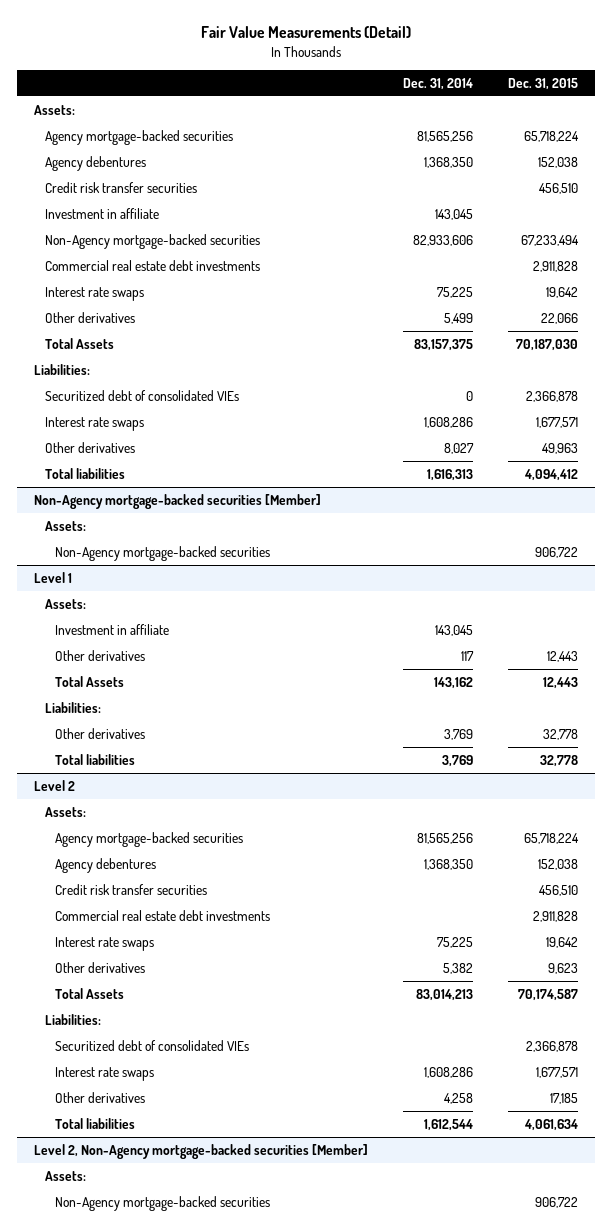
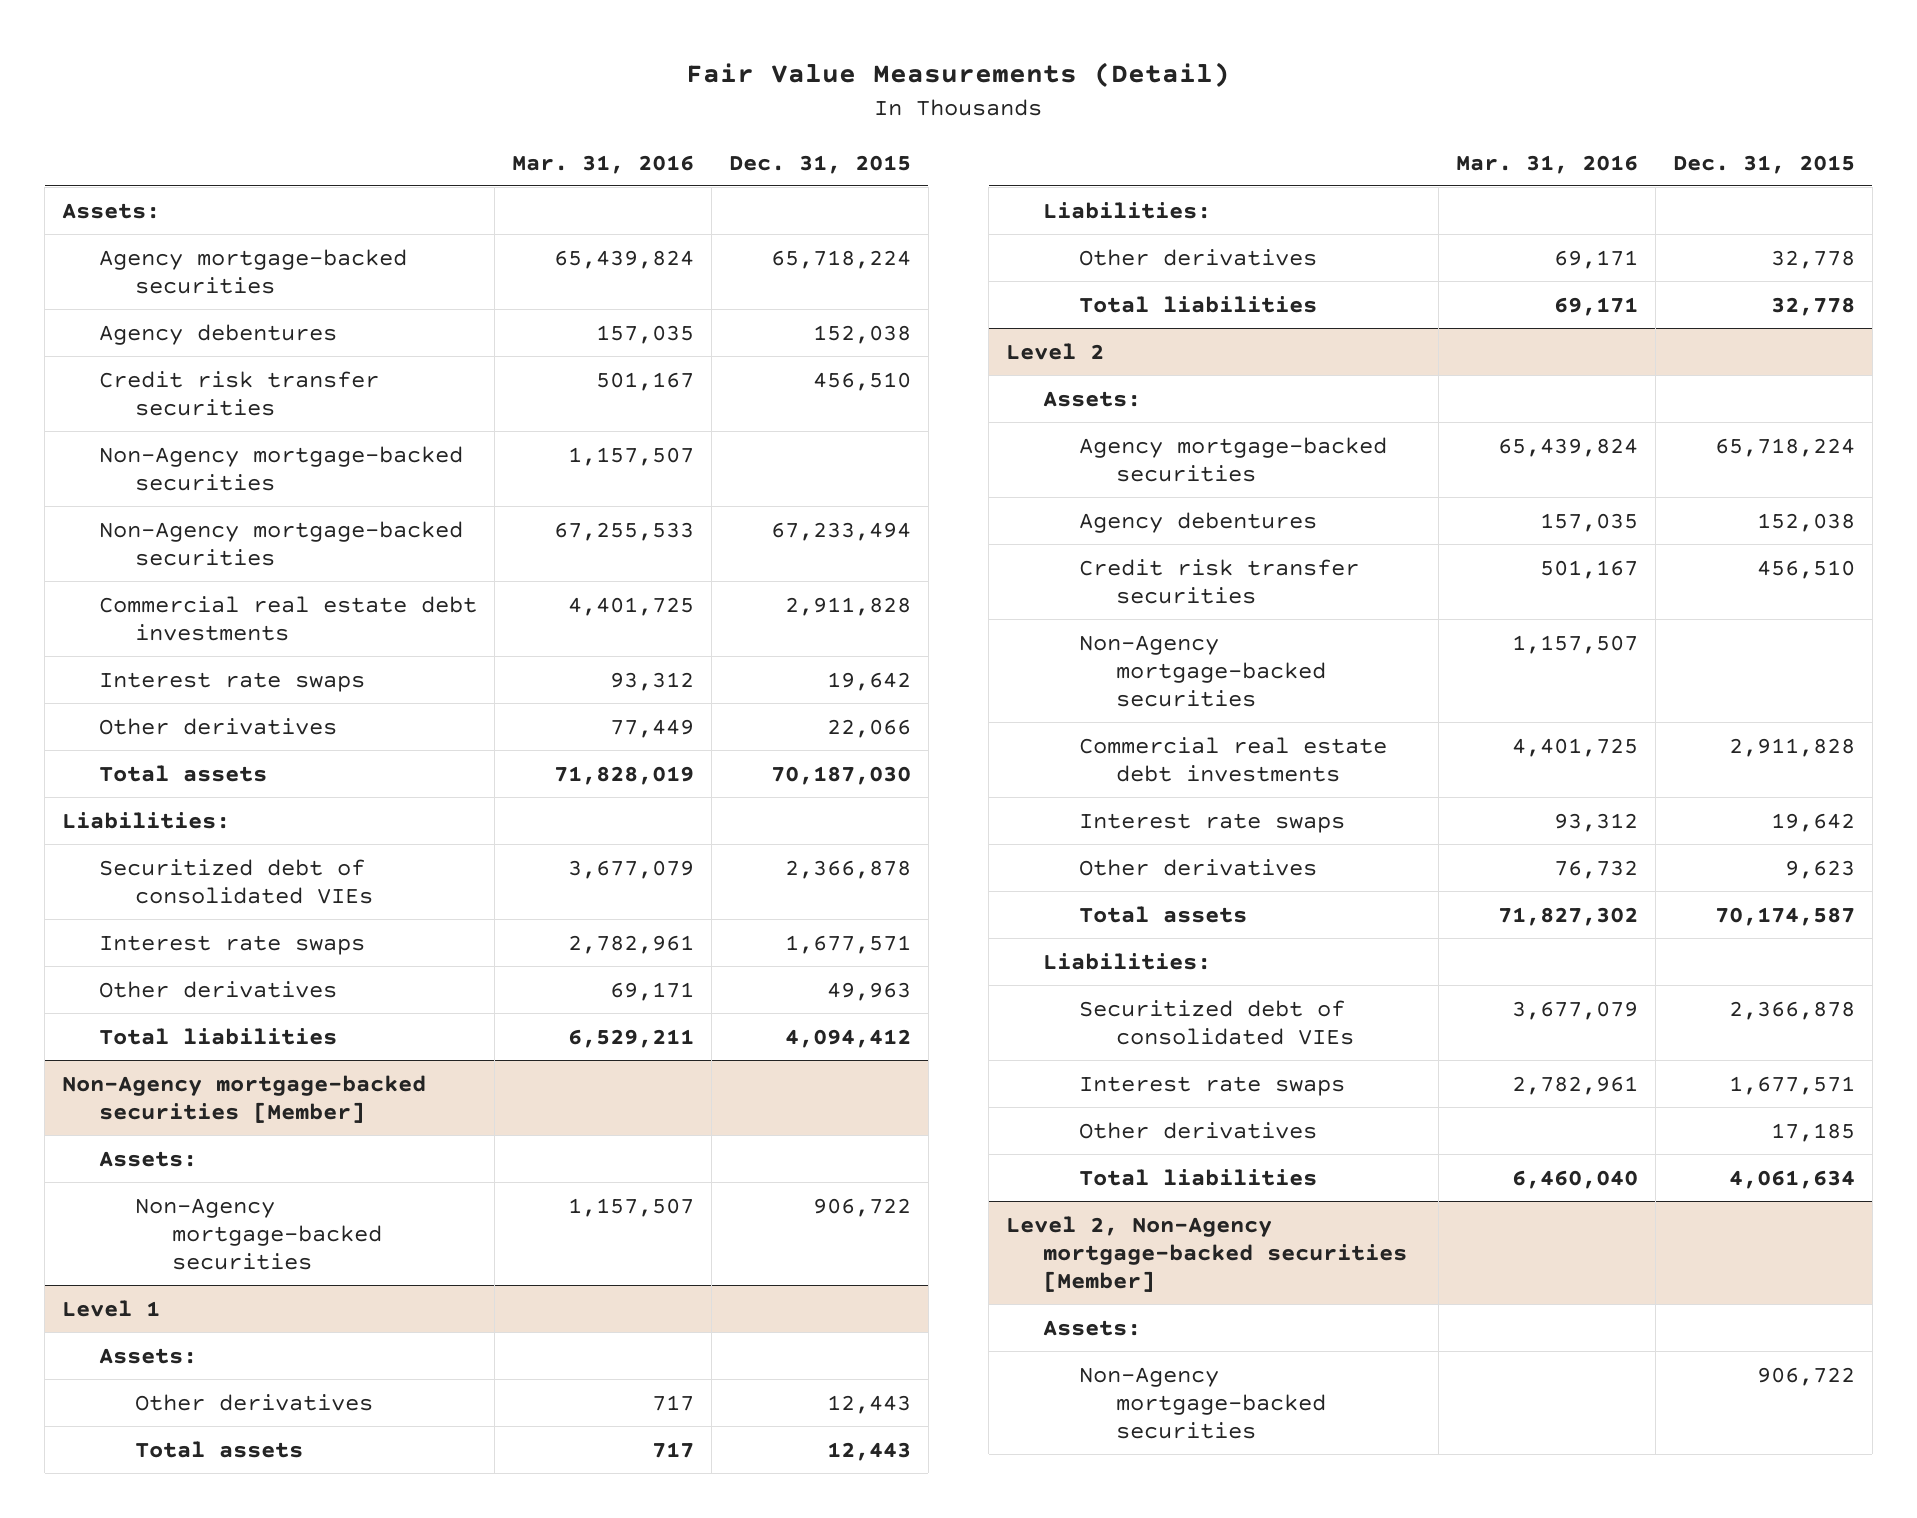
[403,78,474,91] Dec. 31, 2014 -> none
none -> [511,154,694,174] Mar. 31, 2016
[44,207,159,219] Investment in affiliate -> none
none -> [98,445,463,491] Non-Agency mortgage-backed securities
[44,337,114,349] Total Assets -> [98,764,267,782] Total assets
[54,623,169,635] Investment in affiliate -> none
[54,675,124,687] Total Assets -> [135,1440,304,1458] Total assets
none -> [1079,634,1326,707] Non-Agency mortgage-backed securities
[54,987,124,999] Total Assets -> [1079,905,1248,923] Total assets

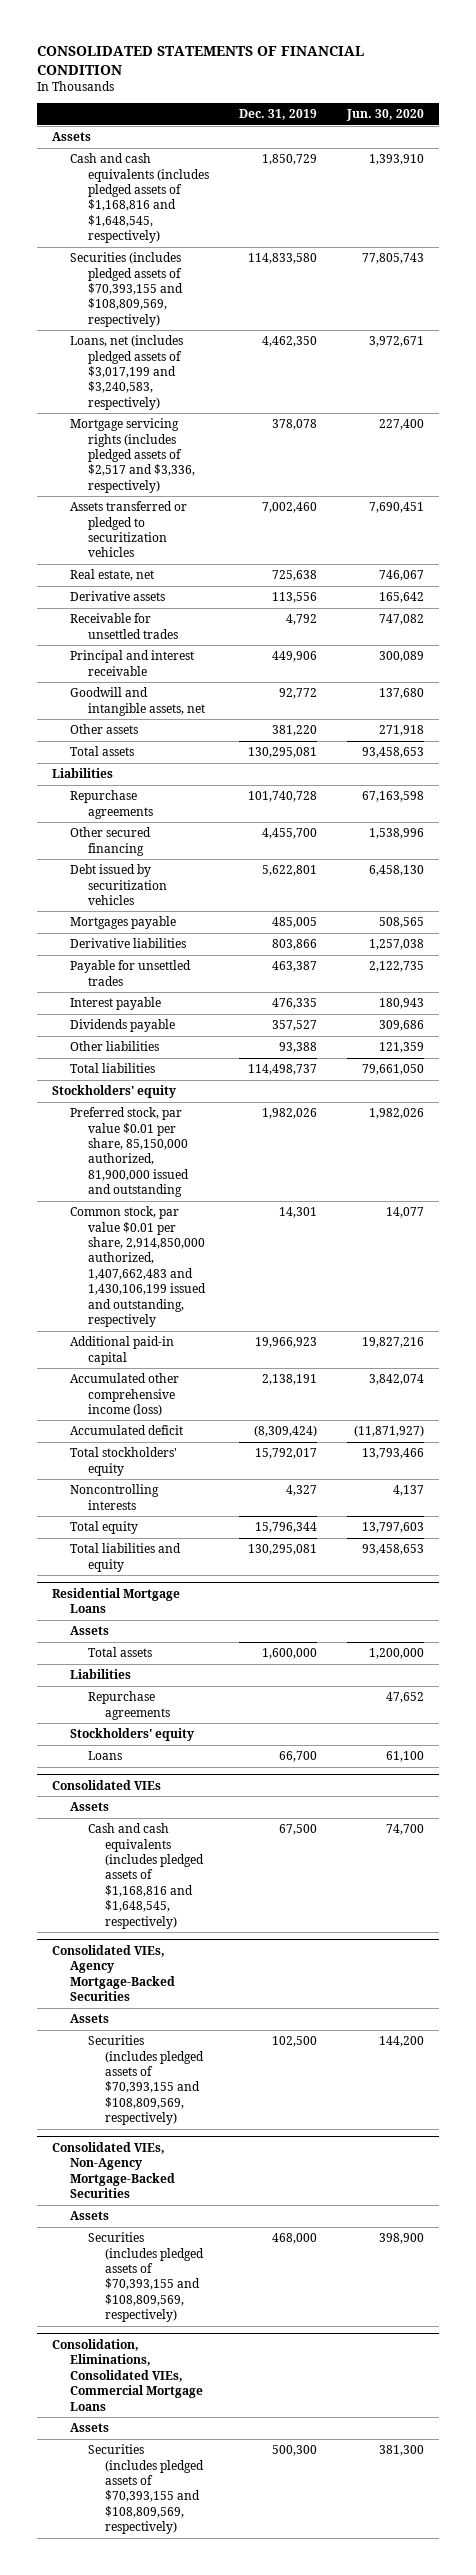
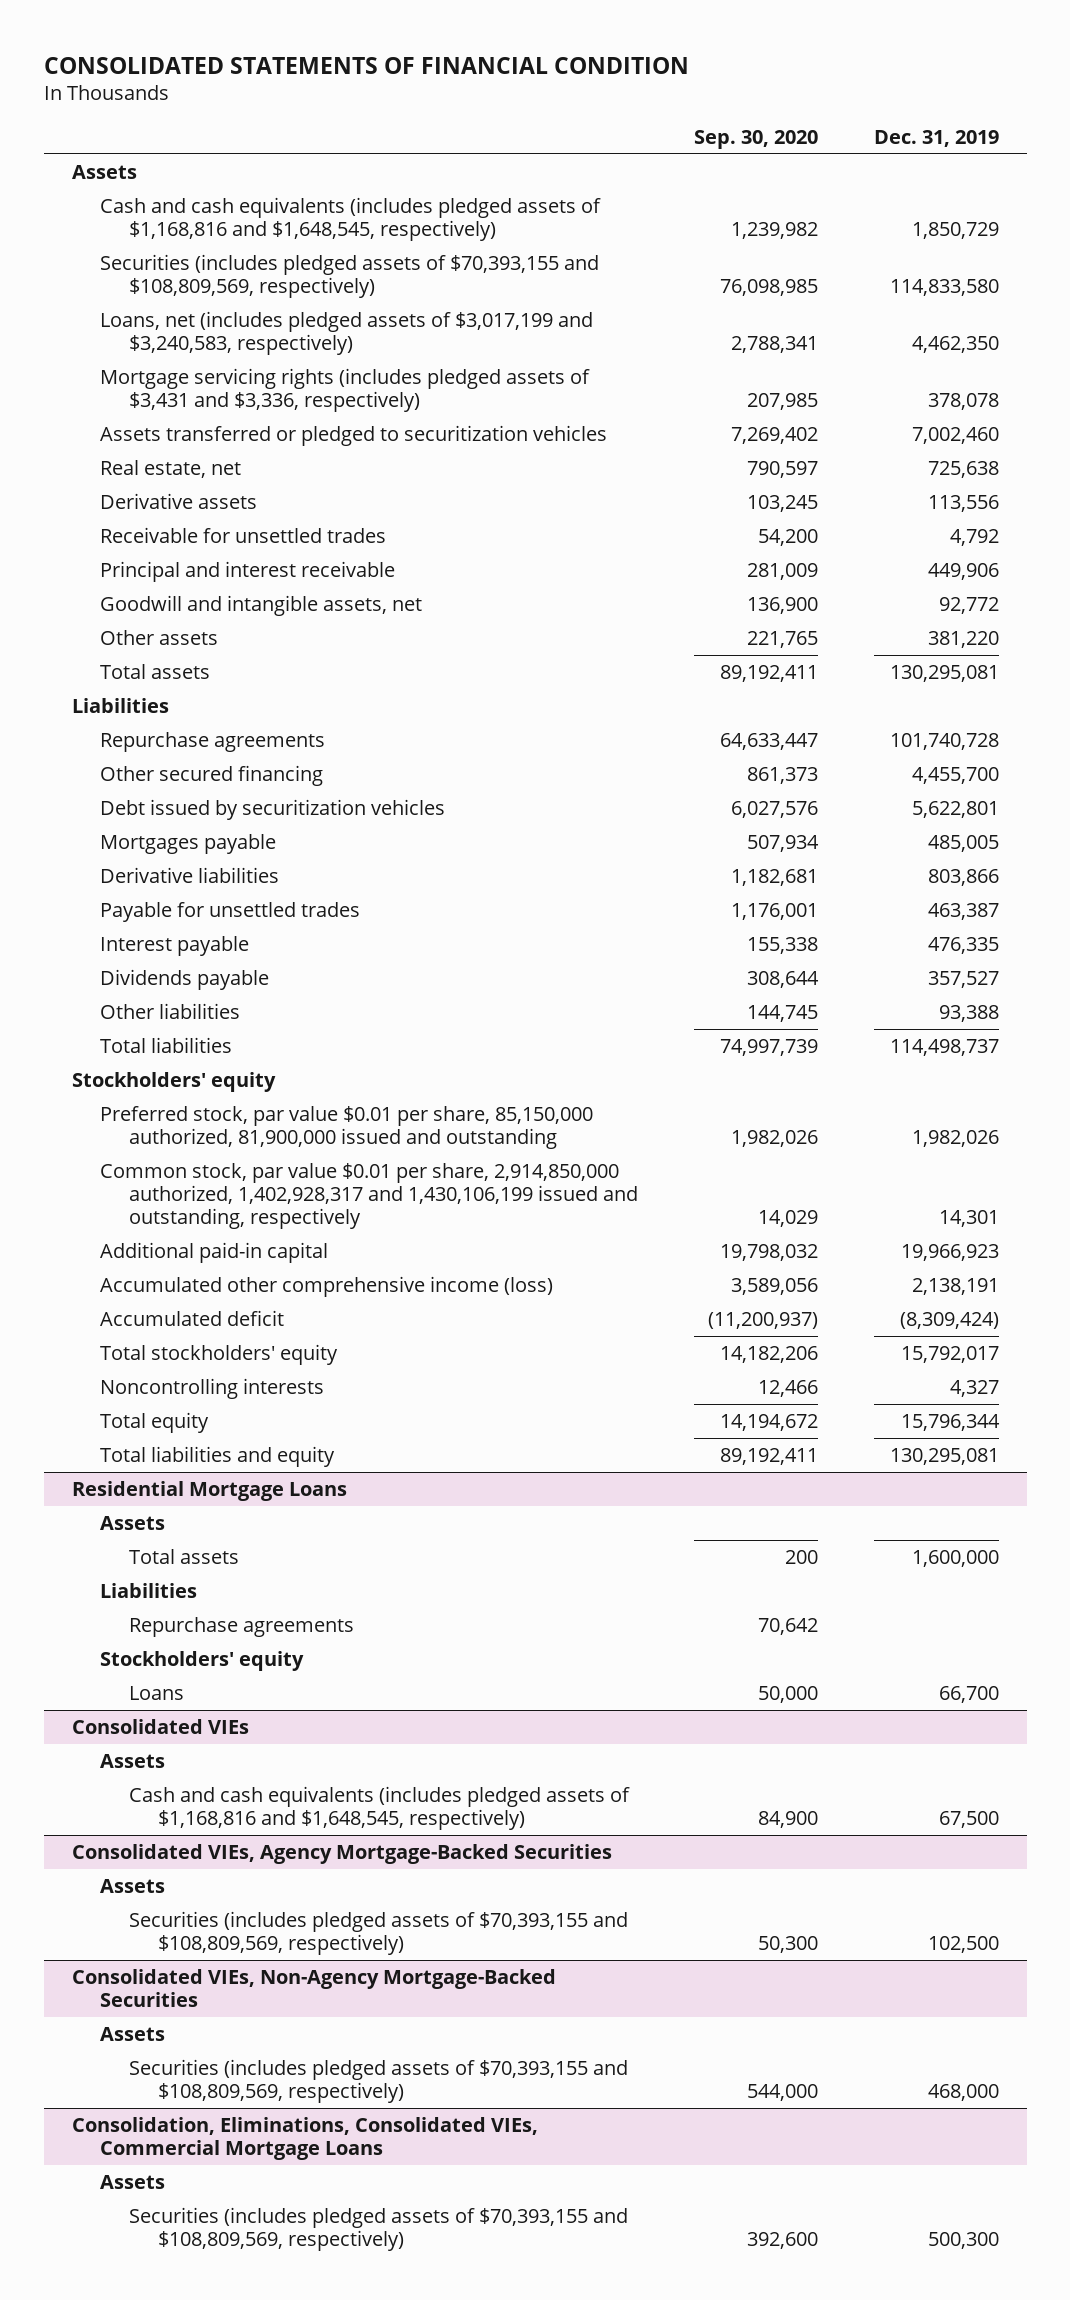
[346,109,425,122] Jun. 30, 2020 -> none
none -> [693,129,818,149] Sep. 30, 2020
[69,418,195,493] Mortgage servicing rights (includes pledged assets of $2,517 and $3,336, respectively) -> [100,368,591,412] Mortgage servicing rights (includes pledged assets of $3,431 and $3,336, respectively)
[69,1206,206,1328] Common stock, par value $0.01 per share, 2,914,850,000 authorized, 1,407,662,483 and 1,430,106,199 issued and outstanding, respectively -> [100,1163,639,1229] Common stock, par value $0.01 per share, 2,914,850,000 authorized, 1,402,928,317 and 1,430,106,199 issued and outstanding, respectively

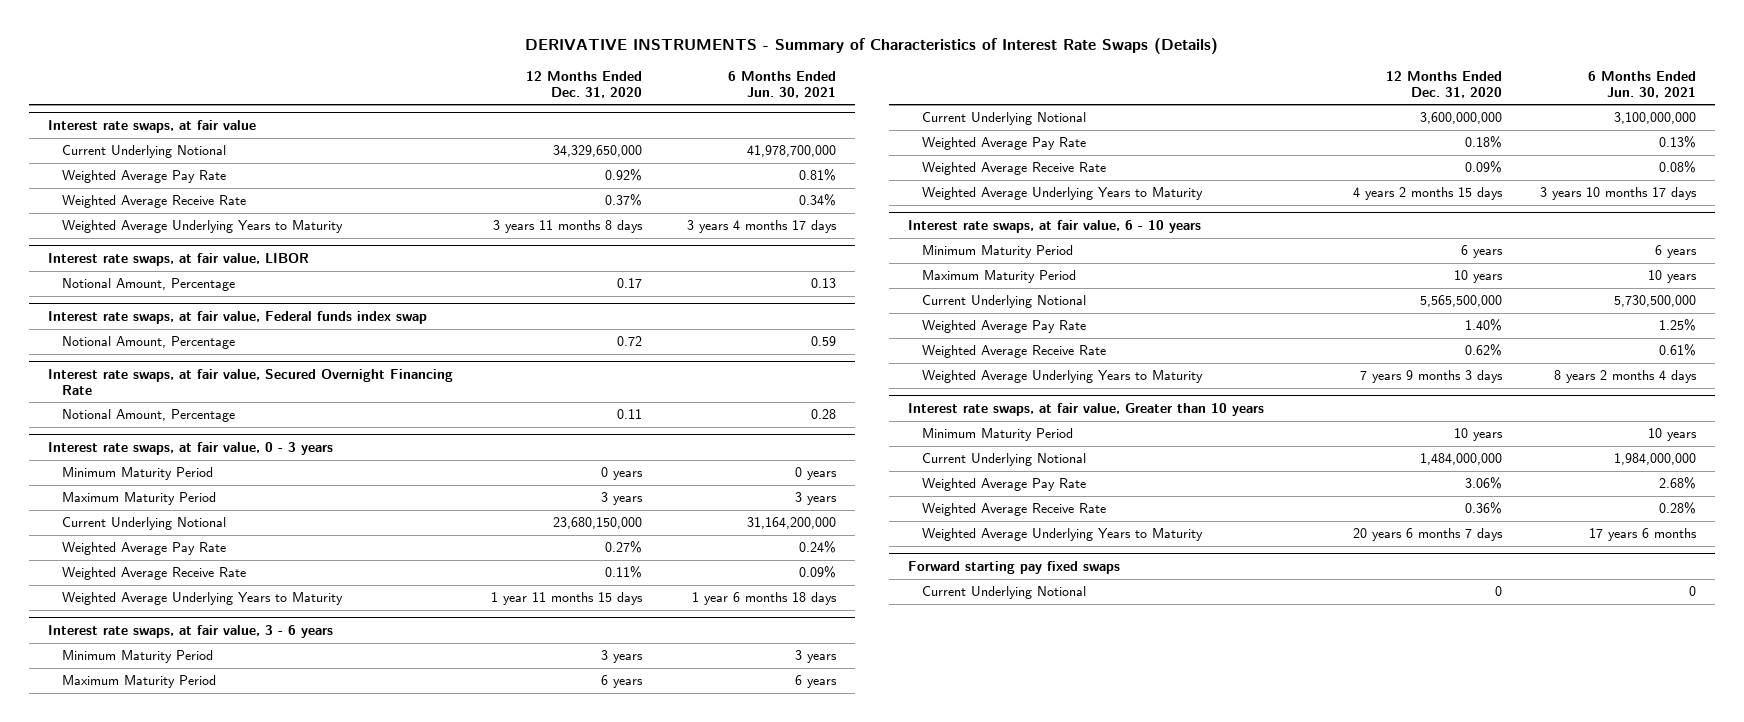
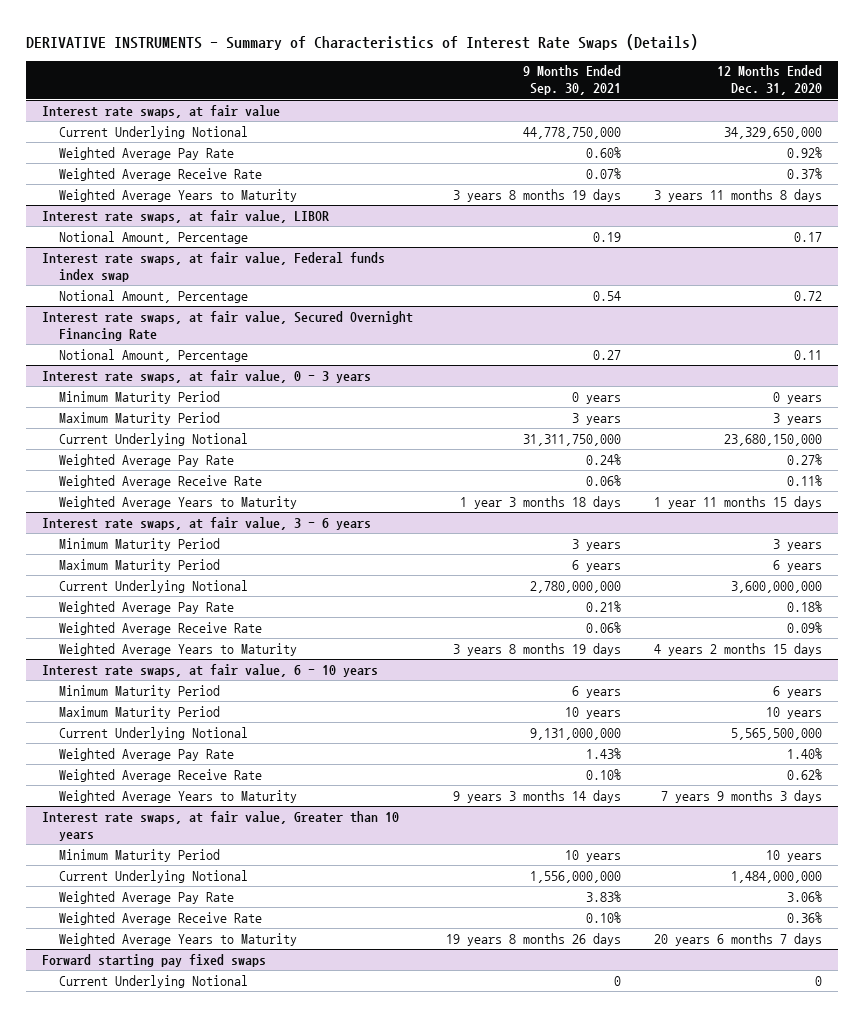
[728,70,837,98] 6 Months Ended Jun. 30, 2021 -> none
none -> [522,65,621,96] 9 Months Ended Sep. 30, 2021
[62,220,344,234] Weighted Average Underlying Years to Maturity -> [59,188,298,202] Weighted Average Years to Maturity
[62,592,344,606] Weighted Average Underlying Years to Maturity -> [59,495,298,509] Weighted Average Years to Maturity
[921,187,1203,201] Weighted Average Underlying Years to Maturity -> [59,642,298,656] Weighted Average Years to Maturity
[921,370,1203,384] Weighted Average Underlying Years to Maturity -> [59,789,298,803] Weighted Average Years to Maturity
[921,528,1203,542] Weighted Average Underlying Years to Maturity -> [59,932,298,946] Weighted Average Years to Maturity

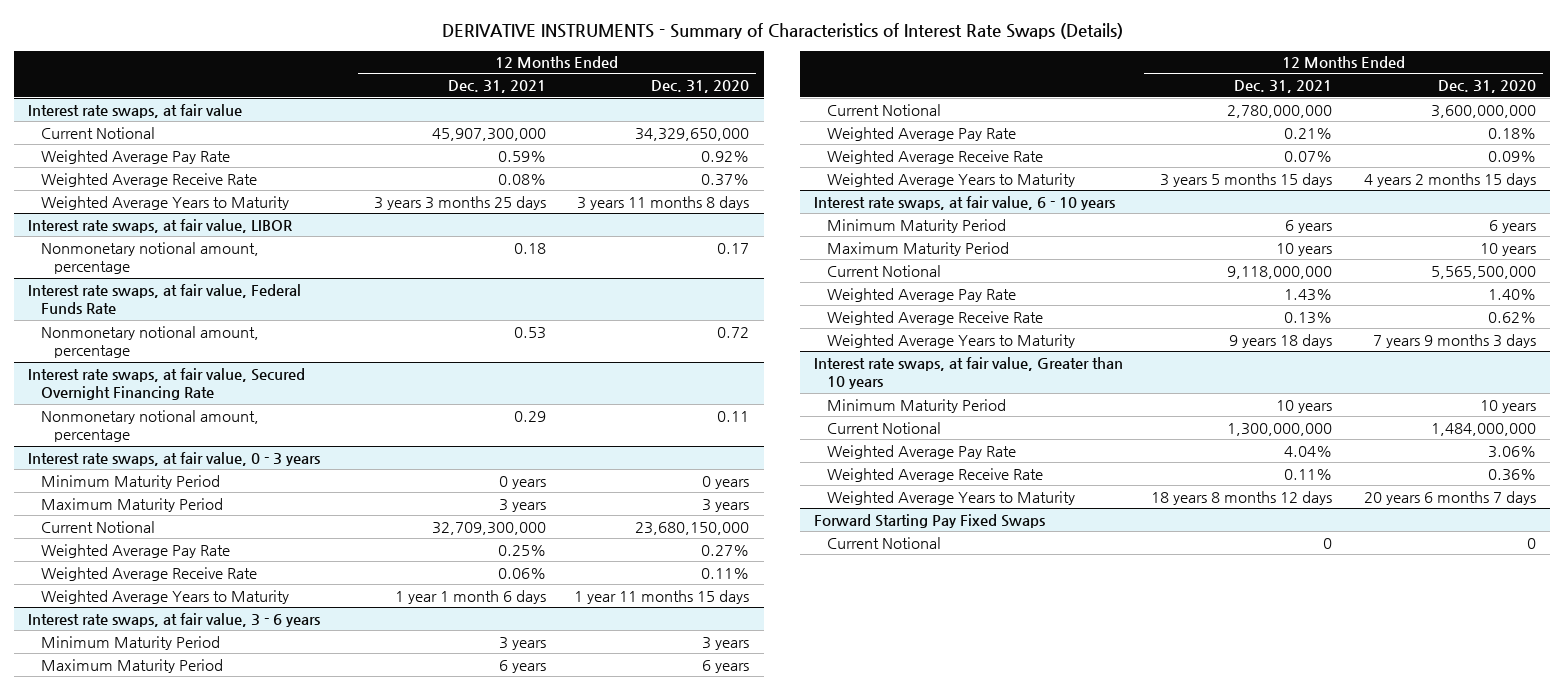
[522,65,621,96] 9 Months Ended Sep. 30, 2021 -> none
none -> [448,80,547,94] Dec. 31, 2021
[59,125,249,139] Current Underlying Notional -> [41,126,156,139] Current Notional
[59,230,249,244] Notional Amount, Percentage -> [41,241,260,275] Nonmonetary notional amount, percentage
[42,251,386,282] Interest rate swaps, at fair value, Federal funds index swap -> [27,283,301,315] Interest rate swaps, at fair value, Federal Funds Rate
[59,289,249,303] Notional Amount, Percentage -> [41,325,260,359] Nonmonetary notional amount, percentage
[59,348,249,362] Notional Amount, Percentage -> [41,409,260,443] Nonmonetary notional amount, percentage
[59,432,249,446] Current Underlying Notional -> [41,520,156,533] Current Notional
[59,579,249,593] Current Underlying Notional -> [827,103,942,116] Current Notional
[59,726,249,740] Current Underlying Notional -> [827,264,942,277] Current Notional
[59,869,249,883] Current Underlying Notional -> [827,421,942,434] Current Notional
[42,953,267,967] Forward starting pay fixed swaps -> [814,513,1046,528] Forward Starting Pay Fixed Swaps
[59,974,249,988] Current Underlying Notional -> [827,536,942,549] Current Notional

